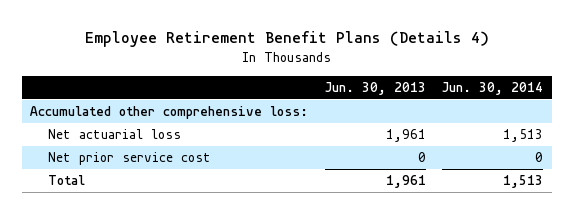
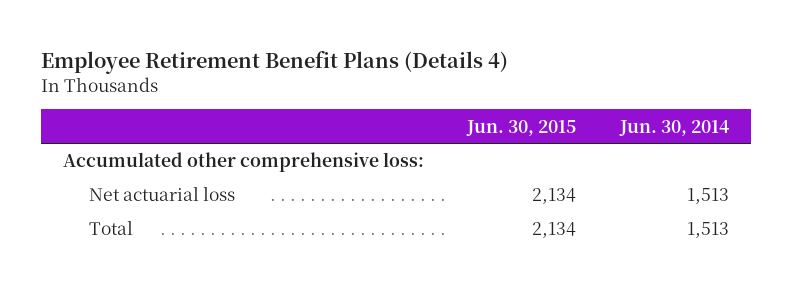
[324,81,426,95] Jun. 30, 2013 -> none
none -> [466,119,577,136] Jun. 30, 2015
[48,152,212,166] Net prior service cost -> none

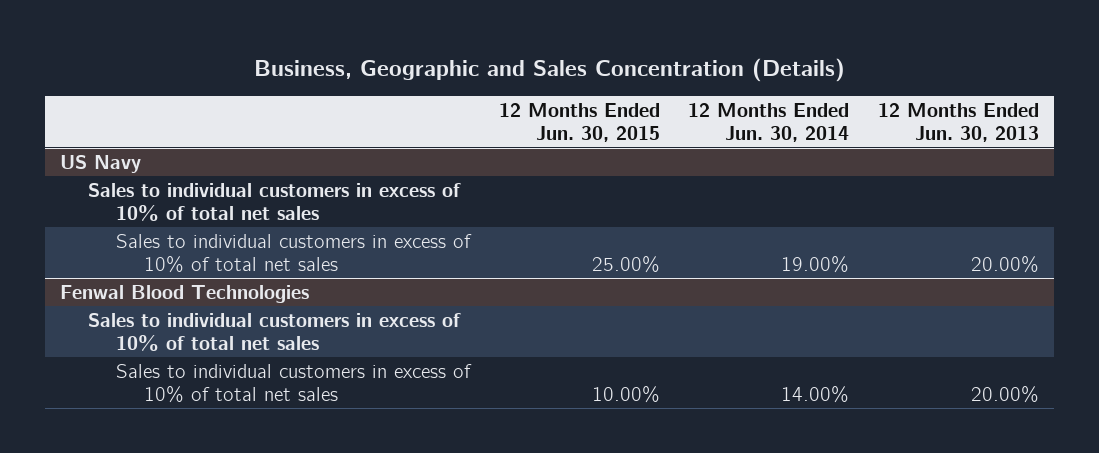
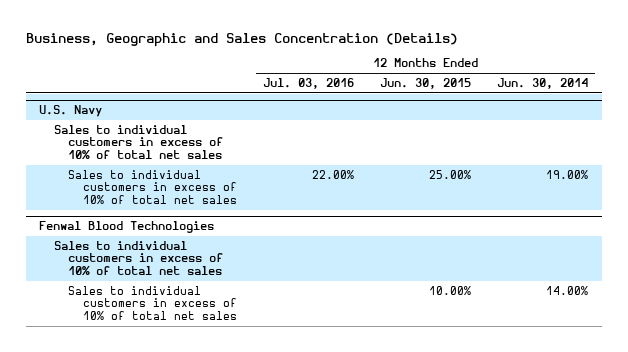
[878,102,1040,142] 12 Months Ended Jun. 30, 2013 -> none
none -> [262,77,354,89] Jul. 03, 2016
[59,154,141,173] US Navy -> [39,105,103,118] U.S. Navy

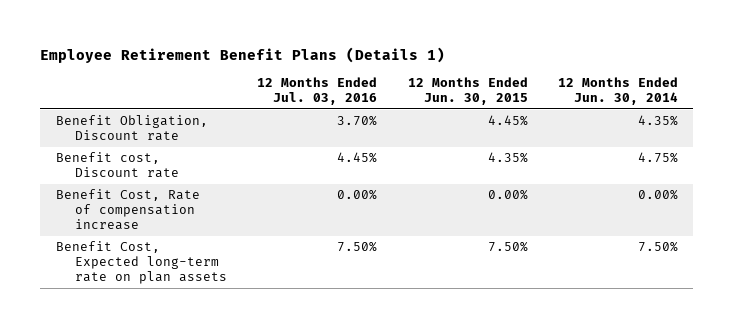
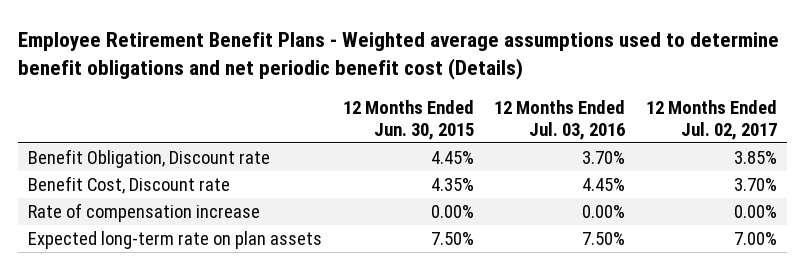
[40,46,446,63] Employee Retirement Benefit Plans (Details 1) -> [18,31,780,81] Employee Retirement Benefit Plans - Weighted average assumptions used to determine benefit obligations and net periodic benefit cost (Details)
[558,77,679,105] 12 Months Ended Jun. 30, 2014 -> none
none -> [646,100,778,140] 12 Months Ended Jul. 02, 2017
[55,152,179,179] Benefit cost, Discount rate -> [28,176,231,195] Benefit Cost, Discount rate
[55,189,200,230] Benefit Cost, Rate of compensation increase -> [28,203,261,223] Rate of compensation increase
[55,241,227,284] Benefit Cost, Expected long-term rate on plan assets -> [28,231,323,250] Expected long-term rate on plan assets

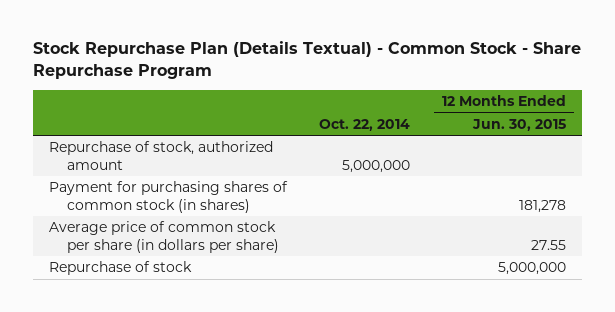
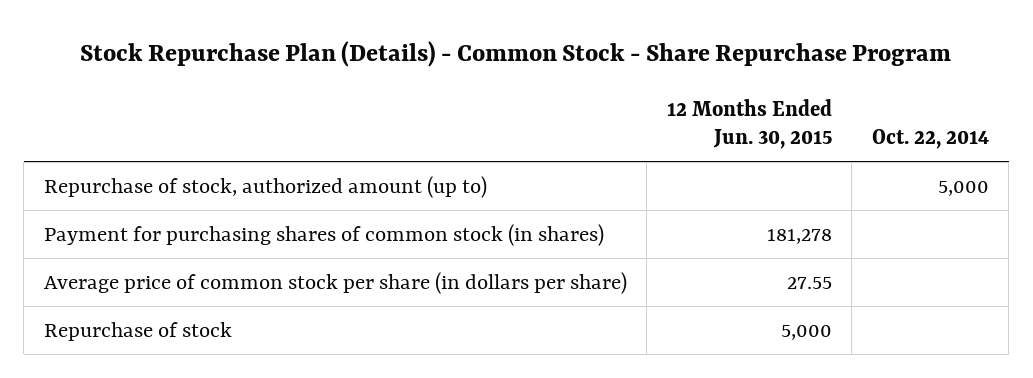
[32,41,581,80] Stock Repurchase Plan (Details Textual) - Common Stock - Share Repurchase Program -> [80,41,952,68] Stock Repurchase Plan (Details) - Common Stock - Share Repurchase Program
[48,141,273,170] Repurchase of stock, authorized amount -> [43,175,487,198] Repurchase of stock, authorized amount (up to)
[341,159,410,173] 5,000,000 -> [937,180,989,196] 5,000
[498,262,567,276] 5,000,000 -> [780,324,832,340] 5,000

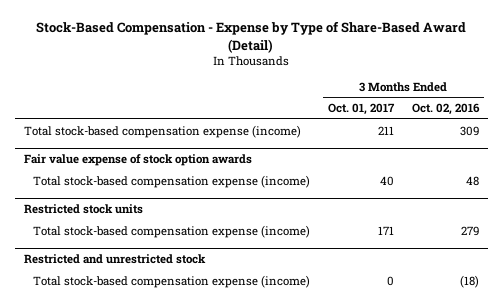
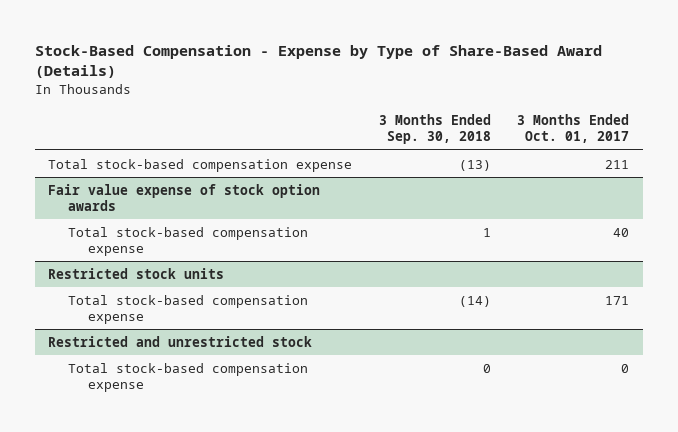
[36,21,467,53] Stock-Based Compensation - Expense by Type of Share-Based Award (Detail) -> [35,44,603,79] Stock-Based Compensation - Expense by Type of Share-Based Award (Details)
[412,103,481,116] Oct. 02, 2016 -> none
none -> [378,113,491,145] 3 Months Ended Sep. 30, 2018
[23,124,301,138] Total stock-based compensation expense (income) -> [48,158,353,172] Total stock-based compensation expense
[32,174,310,188] Total stock-based compensation expense (income) -> [68,226,309,257] Total stock-based compensation expense
[32,224,310,238] Total stock-based compensation expense (income) -> [68,294,309,325] Total stock-based compensation expense
[32,274,310,288] Total stock-based compensation expense (income) -> [68,362,309,393] Total stock-based compensation expense

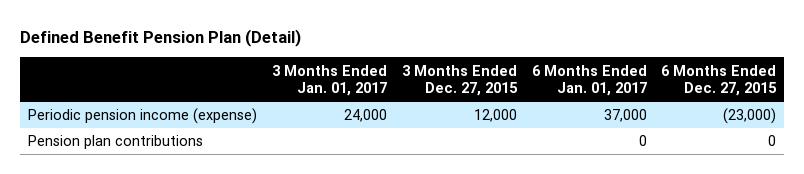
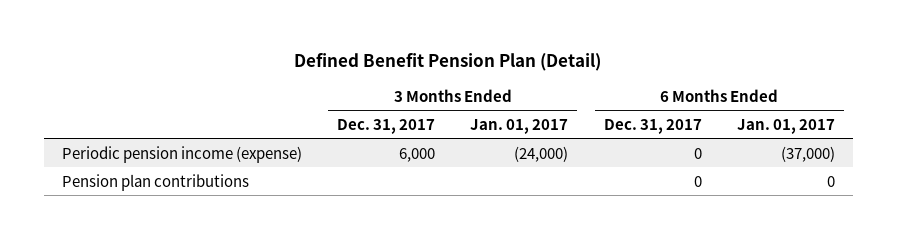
[401,64,518,97] 3 Months Ended Dec. 27, 2015 -> none
[661,64,778,97] 6 Months Ended Dec. 27, 2015 -> none
none -> [337,118,436,134] Dec. 31, 2017
none -> [603,118,702,134] Dec. 31, 2017
[343,109,387,123] 24,000 -> [514,145,569,162] (24,000)
[603,109,647,123] 37,000 -> [781,145,836,162] (37,000)

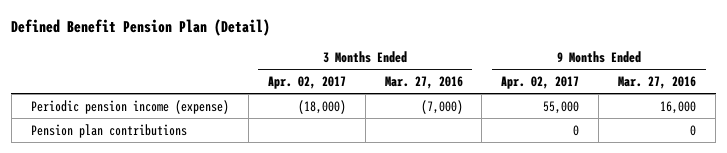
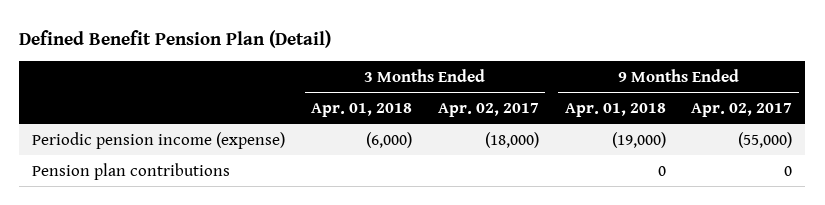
[384,76,463,90] Mar. 27, 2016 -> none
[618,76,697,90] Mar. 27, 2016 -> none
none -> [310,102,412,117] Apr. 01, 2018
none -> [564,102,666,117] Apr. 01, 2018
[543,100,580,114] 55,000 -> [738,131,793,148] (55,000)

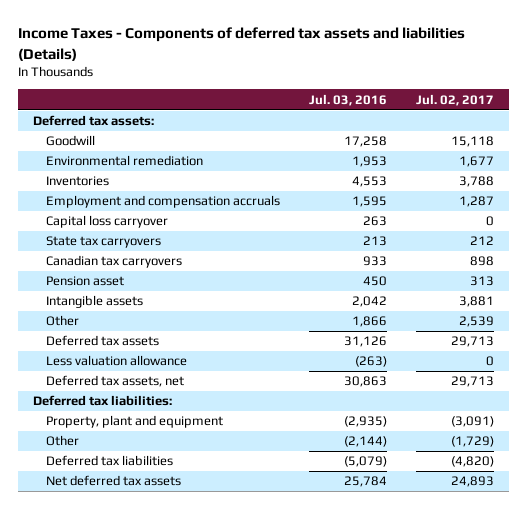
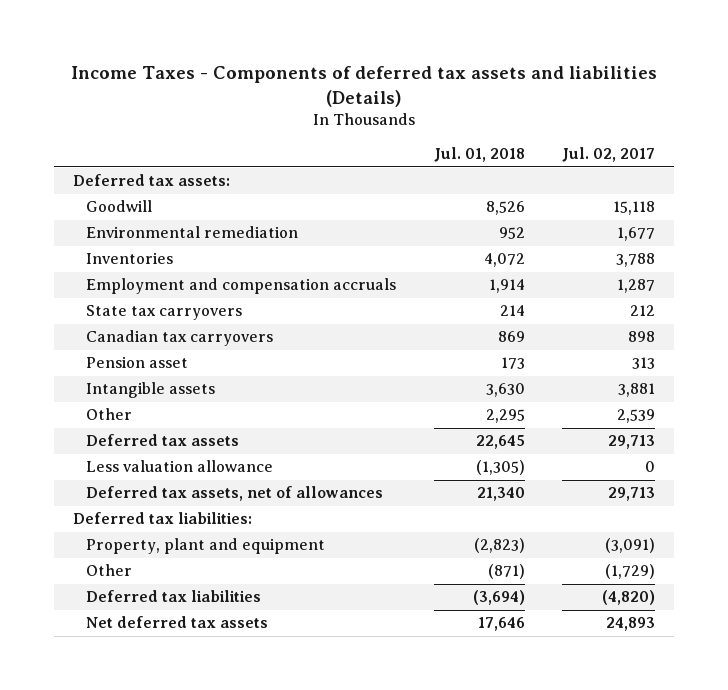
[309,93,388,106] Jul. 03, 2016 -> none
none -> [433,147,525,163] Jul. 01, 2018
[46,215,169,229] Capital loss carryover -> none
[46,375,185,388] Deferred tax assets, net -> [85,486,383,502] Deferred tax assets, net of allowances

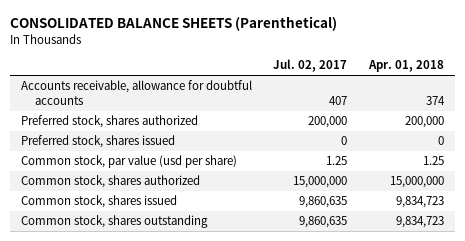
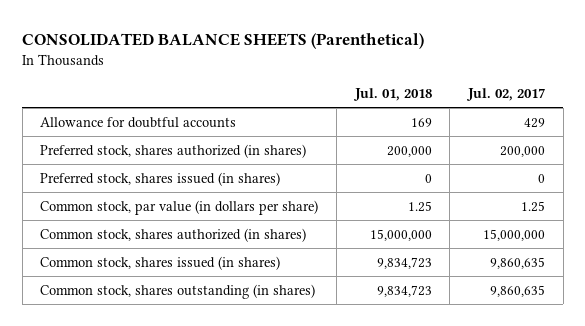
[367,60,444,73] Apr. 01, 2018 -> none
none -> [352,88,432,102] Jul. 01, 2018
[20,80,252,105] Accounts receivable, allowance for doubtful accounts -> [40,116,237,128] Allowance for doubtful accounts
[329,95,348,105] 407 -> [524,117,546,128] 429
[20,115,198,129] Preferred stock, shares authorized -> [40,143,307,158] Preferred stock, shares authorized (in shares)
[20,135,175,149] Preferred stock, shares issued -> [40,171,281,186] Preferred stock, shares issued (in shares)
[20,155,237,169] Common stock, par value (usd per share) -> [40,199,319,215] Common stock, par value (in dollars per share)
[20,175,200,189] Common stock, shares authorized -> [40,227,307,242] Common stock, shares authorized (in shares)
[20,195,177,209] Common stock, shares issued -> [40,255,281,270] Common stock, shares issued (in shares)
[20,215,208,229] Common stock, shares outstanding -> [40,283,316,299] Common stock, shares outstanding (in shares)

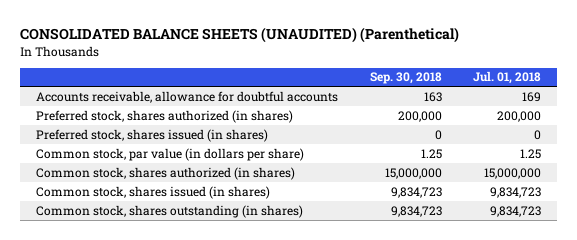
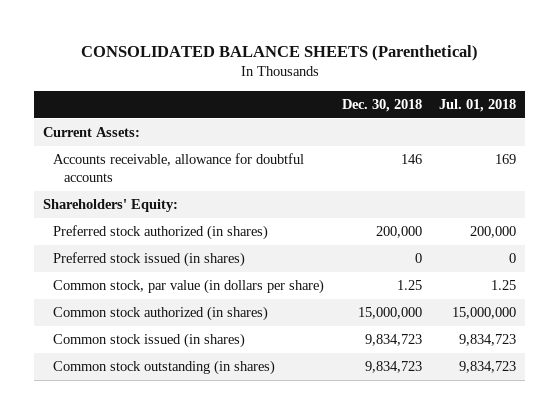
[20,27,460,44] CONSOLIDATED BALANCE SHEETS (UNAUDITED) (Parenthetical) -> [80,44,478,61] CONSOLIDATED BALANCE SHEETS (Parenthetical)
[369,72,442,85] Sep. 30, 2018 -> none
none -> [341,98,422,112] Dec. 30, 2018
none -> [43,127,141,138] Current Assets:
none -> [43,199,179,213] Shareholders' Equity:
[36,109,294,123] Preferred stock, shares authorized (in shares) -> [53,225,269,241] Preferred stock authorized (in shares)
[36,128,269,142] Preferred stock, shares issued (in shares) -> [53,252,246,268] Preferred stock issued (in shares)
[36,166,296,180] Common stock, shares authorized (in shares) -> [53,306,269,322] Common stock authorized (in shares)
[36,185,271,199] Common stock, shares issued (in shares) -> [53,333,246,349] Common stock issued (in shares)
[36,204,304,218] Common stock, shares outstanding (in shares) -> [53,360,276,376] Common stock outstanding (in shares)

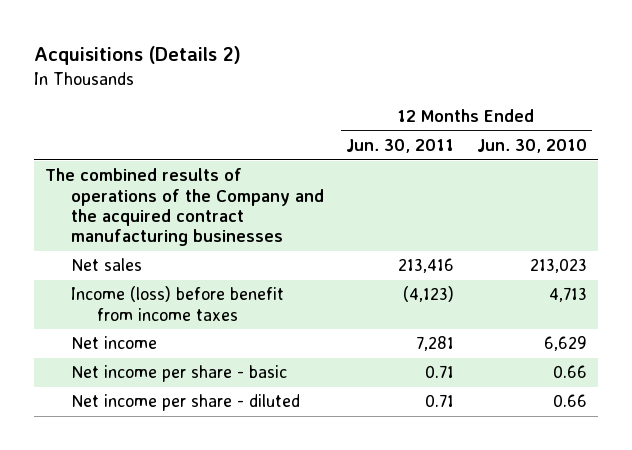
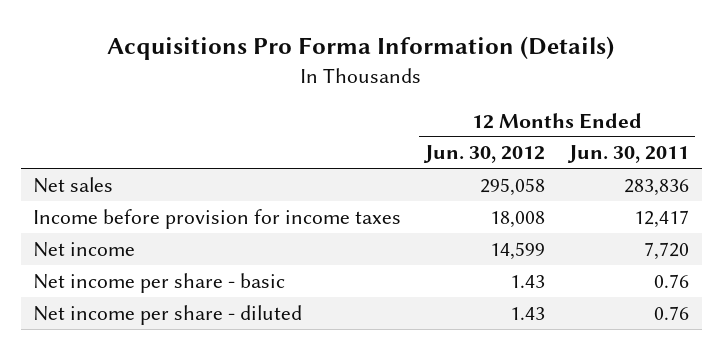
[34,46,242,66] Acquisitions (Details 2) -> [107,36,615,61] Acquisitions Pro Forma Information (Details)
[476,139,587,154] Jun. 30, 2010 -> none
none -> [423,145,546,164] Jun. 30, 2012
[45,168,325,247] The combined results of operations of the Company and the acquired contract manufacturing businesses -> none
[398,258,455,274] 213,416 -> [624,178,690,196] 283,836
[71,286,285,321] Income (loss) before benefit from income taxes -> [32,208,401,229] Income before provision for income taxes
[403,286,455,303] (4,123) -> [634,209,690,228] 12,417
[416,336,455,352] 7,281 -> [644,241,690,260] 7,720
[425,365,455,379] 0.71 -> [654,273,690,288] 0.76
[425,394,455,408] 0.71 -> [654,305,690,320] 0.76

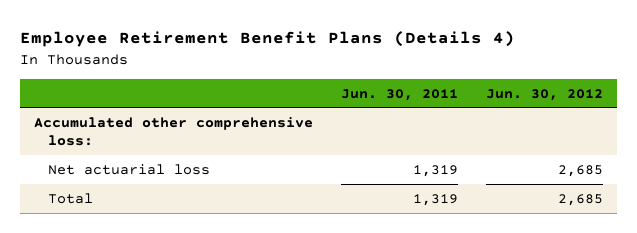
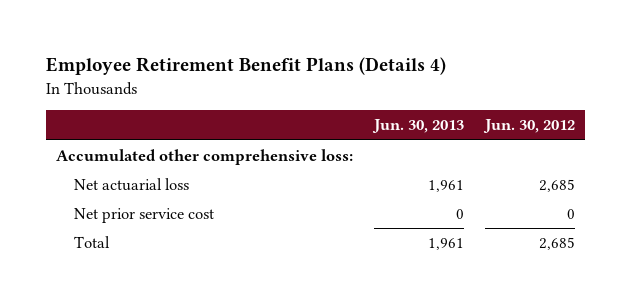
[340,88,458,101] Jun. 30, 2011 -> none
none -> [372,119,465,134] Jun. 30, 2013
none -> [74,208,215,224] Net prior service cost

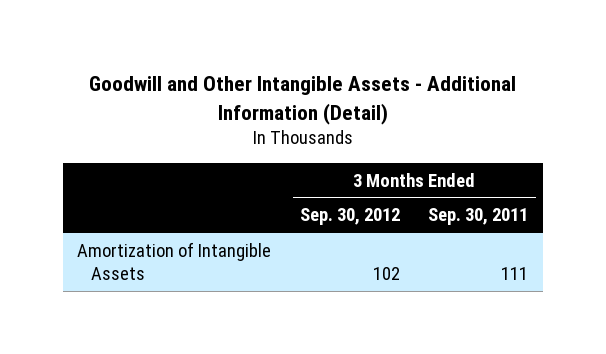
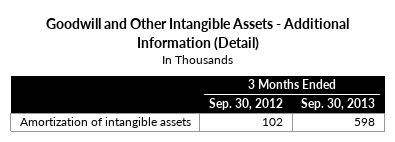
[428,208,529,226] Sep. 30, 2011 -> none
none -> [301,97,376,110] Sep. 30, 2013
[77,241,272,281] Amortization of Intangible Assets -> [19,117,191,129] Amortization of intangible assets

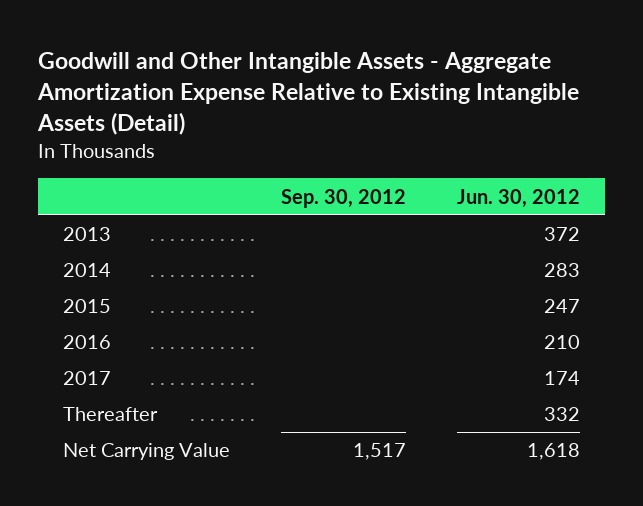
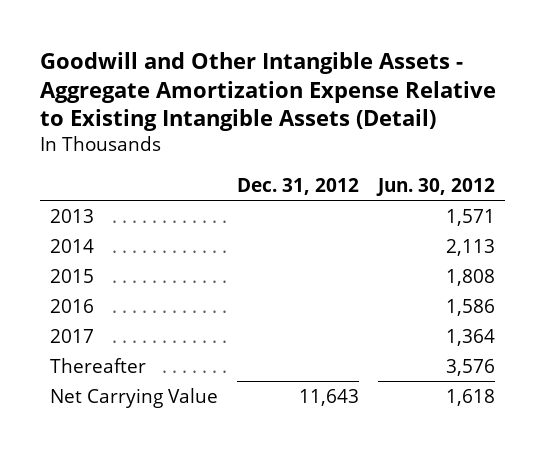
[280,188,406,208] Sep. 30, 2012 -> none
none -> [236,177,359,195] Dec. 31, 2012
[543,227,580,242] 372 -> [446,208,496,226] 1,571
[543,263,580,278] 283 -> [446,238,496,256] 2,113
[543,299,580,314] 247 -> [446,268,496,286] 1,808
[543,335,580,350] 210 -> [446,298,496,316] 1,586
[543,371,580,386] 174 -> [446,328,496,346] 1,364
[543,407,580,422] 332 -> [446,358,496,376] 3,576

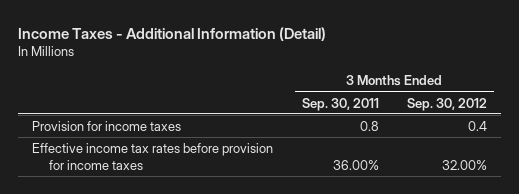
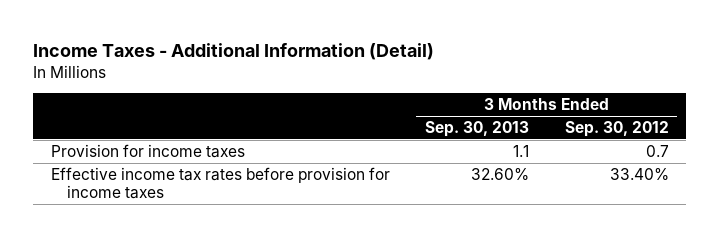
[301,97,379,111] Sep. 30, 2011 -> none
none -> [425,120,530,137] Sep. 30, 2013
[467,120,487,131] 0.4 -> [645,144,669,157] 0.7
[441,159,487,170] 32.00% -> [609,167,669,180] 33.40%

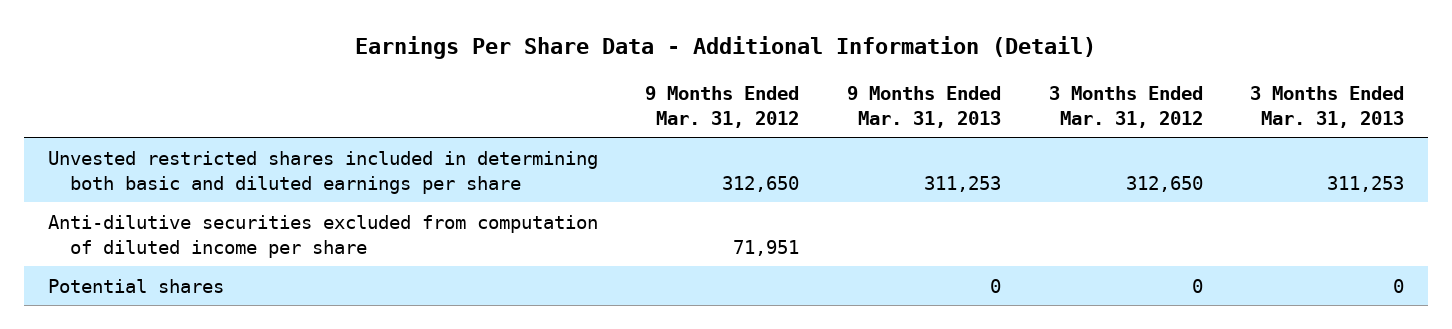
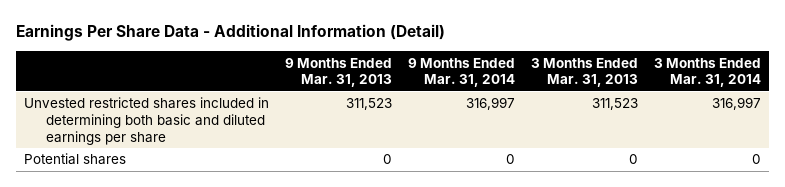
[645,85,800,128] 9 Months Ended Mar. 31, 2012 -> none
[1048,85,1203,128] 3 Months Ended Mar. 31, 2012 -> none
none -> [408,57,516,88] 9 Months Ended Mar. 31, 2014
none -> [653,57,761,88] 3 Months Ended Mar. 31, 2014
[47,214,598,258] Anti-dilutive securities excluded from computation of diluted income per share -> none
[924,175,1002,192] 311,253 -> [346,98,393,111] 311,523
[1327,175,1405,192] 311,253 -> [591,98,638,111] 311,523

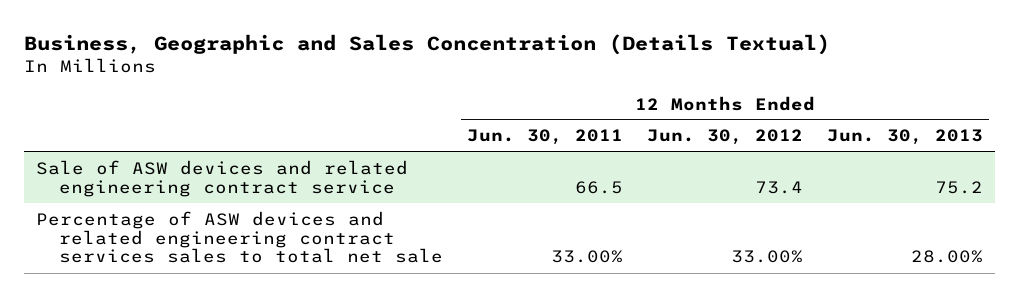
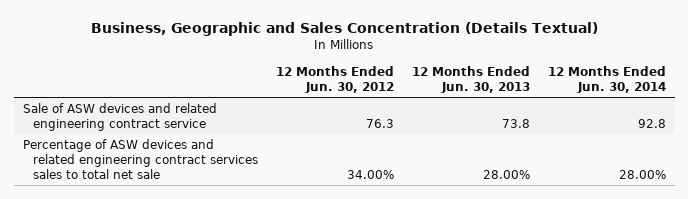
[467,129,624,146] Jun. 30, 2011 -> none
none -> [547,66,666,93] 12 Months Ended Jun. 30, 2014
[754,180,803,194] 73.4 -> [366,118,395,128] 76.3
[934,180,983,194] 75.2 -> [501,118,530,128] 73.8
[730,250,803,264] 33.00% -> [347,169,395,179] 34.00%

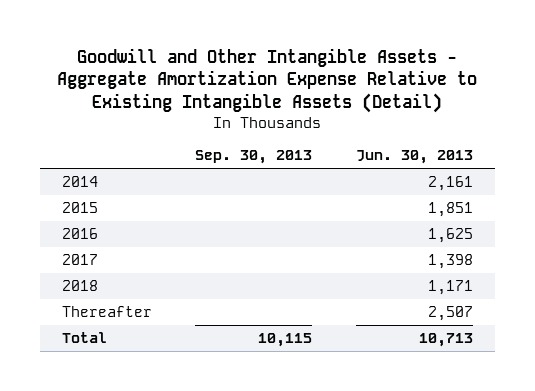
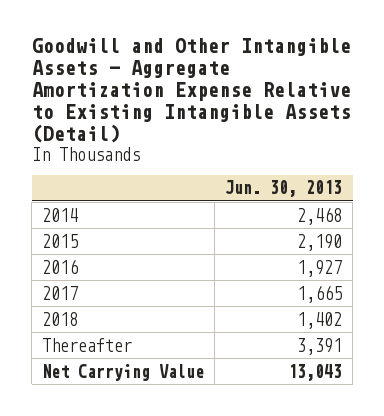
[195,150,313,165] Sep. 30, 2013 -> none
[61,331,107,343] Total -> none
[427,175,473,191] 2,161 -> [297,206,343,225] 2,468
[427,201,473,217] 1,851 -> [297,233,343,251] 2,190
[427,227,473,243] 1,625 -> [297,259,343,277] 1,927
[427,253,473,269] 1,398 -> [297,284,343,303] 1,665
[427,279,473,295] 1,171 -> [297,311,343,329] 1,402
[427,305,473,321] 2,507 -> [297,337,343,355] 3,391
none -> [42,363,205,381] Net Carrying Value

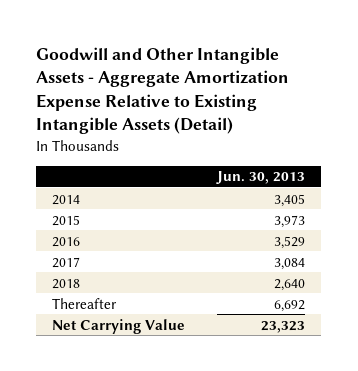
[297,206,343,225] 2,468 -> [274,193,306,207] 3,405
[297,233,343,251] 2,190 -> [274,214,306,228] 3,973
[297,259,343,277] 1,927 -> [274,235,306,249] 3,529
[297,284,343,303] 1,665 -> [274,257,306,270] 3,084
[297,311,343,329] 1,402 -> [274,278,306,291] 2,640
[297,337,343,355] 3,391 -> [274,299,306,312] 6,692
[288,363,343,381] 13,043 -> [261,320,306,333] 23,323

